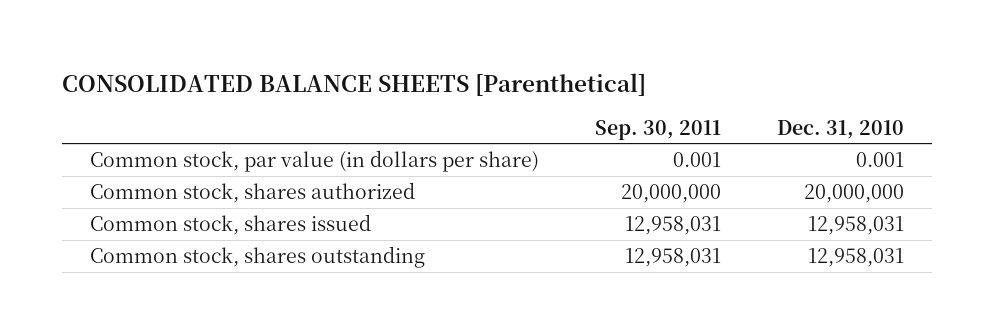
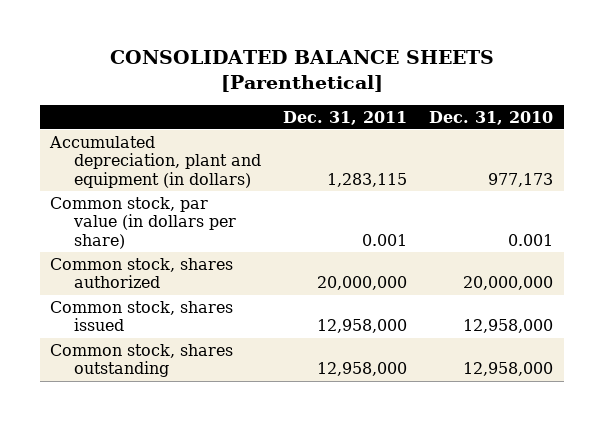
[594,119,721,140] Sep. 30, 2011 -> none
none -> [283,110,408,125] Dec. 31, 2011
none -> [49,135,262,189] Accumulated depreciation, plant and equipment (in dollars)
[807,215,904,235] 12,958,031 -> [462,319,553,334] 12,958,000
[807,247,904,267] 12,958,031 -> [462,362,553,377] 12,958,000

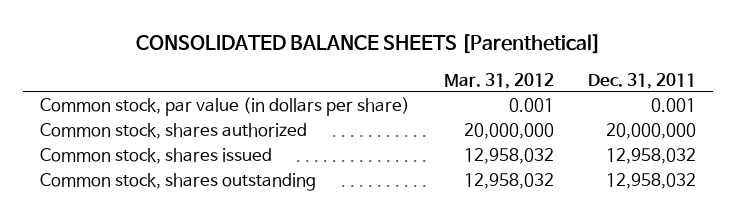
[428,110,553,125] Dec. 31, 2010 -> none
none -> [444,72,555,89] Mar. 31, 2012
[49,135,262,189] Accumulated depreciation, plant and equipment (in dollars) -> none
[317,319,408,334] 12,958,000 -> [606,148,697,165] 12,958,032
[317,362,408,377] 12,958,000 -> [606,173,697,190] 12,958,032

